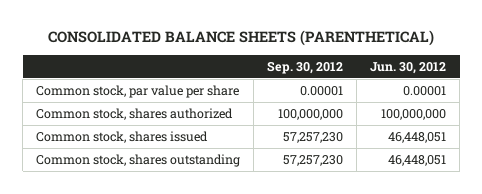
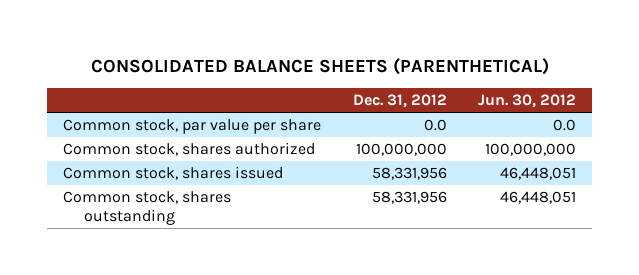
[267,60,344,74] Sep. 30, 2012 -> none
none -> [352,94,447,109] Dec. 31, 2012
[403,85,447,96] 0.00001 -> [553,119,577,132] 0.0

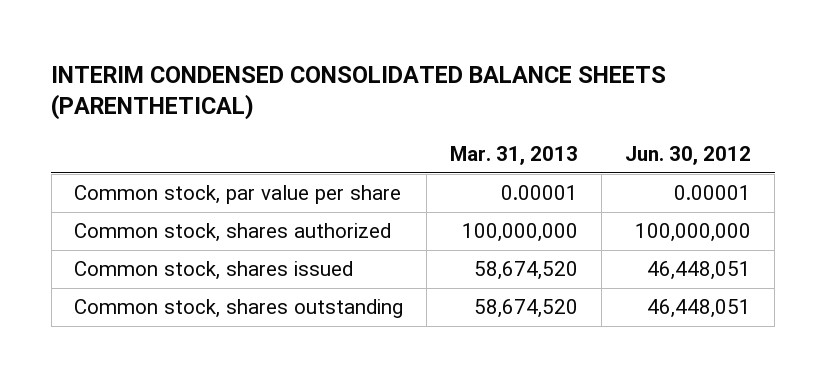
[90,58,549,76] CONSOLIDATED BALANCE SHEETS (PARENTHETICAL) -> [51,65,667,121] INTERIM CONDENSED CONSOLIDATED BALANCE SHEETS (PARENTHETICAL)
[352,94,447,109] Dec. 31, 2012 -> none
none -> [450,145,579,165] Mar. 31, 2013
[553,119,577,132] 0.0 -> [674,185,752,201] 0.00001

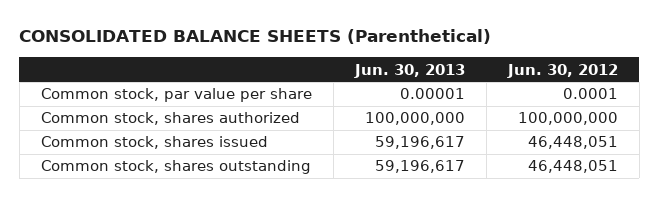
[51,65,667,121] INTERIM CONDENSED CONSOLIDATED BALANCE SHEETS (PARENTHETICAL) -> [19,29,492,45] CONSOLIDATED BALANCE SHEETS (Parenthetical)
[450,145,579,165] Mar. 31, 2013 -> none
none -> [353,63,465,78] Jun. 30, 2013
[674,185,752,201] 0.00001 -> [562,88,618,100] 0.0001

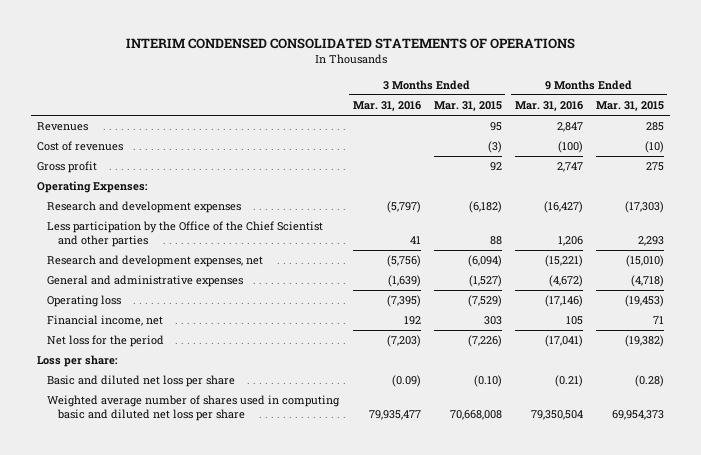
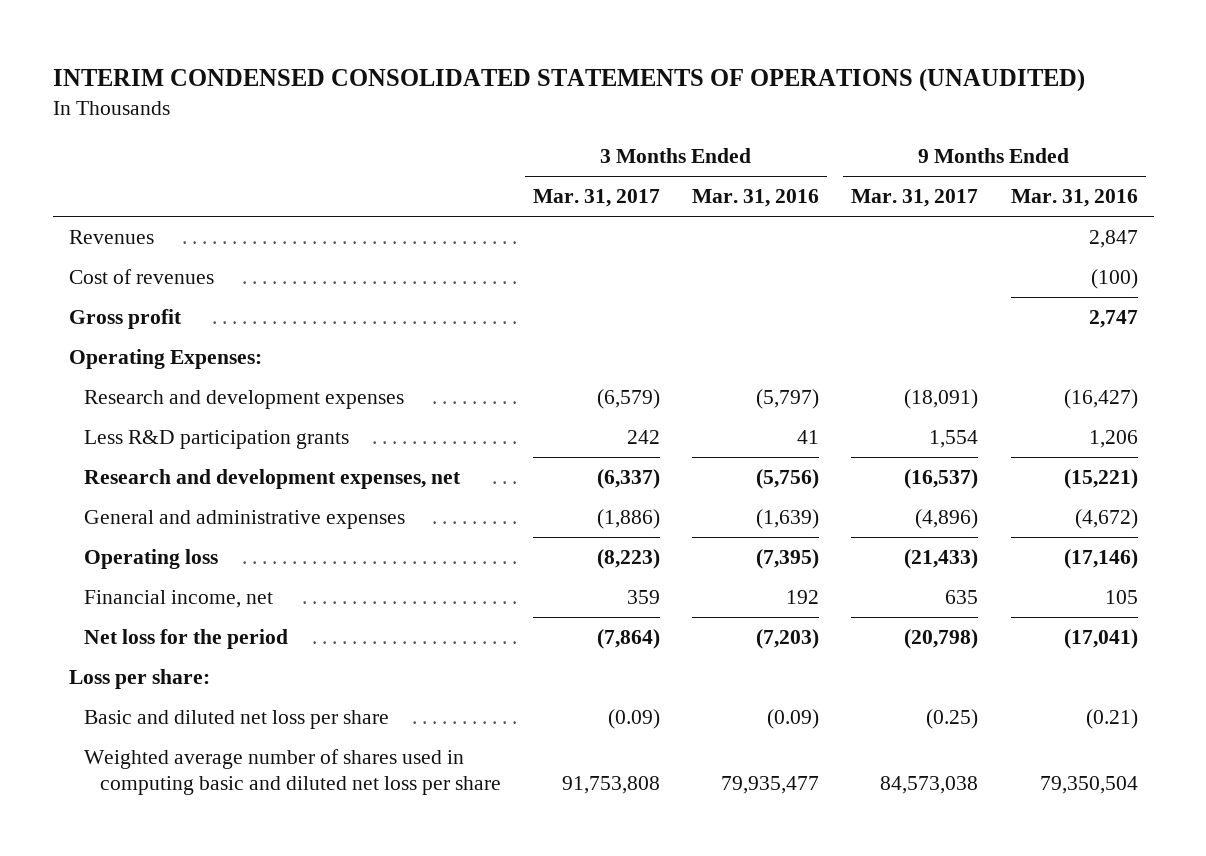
[125,38,575,50] INTERIM CONDENSED CONSOLIDATED STATEMENTS OF OPERATIONS -> [52,68,1085,92] INTERIM CONDENSED CONSOLIDATED STATEMENTS OF OPERATIONS (UNAUDITED)
[433,100,502,111] Mar. 31, 2015 -> none
[595,100,664,111] Mar. 31, 2015 -> none
none -> [532,189,660,208] Mar. 31, 2017
none -> [851,189,979,208] Mar. 31, 2017
[47,221,324,248] Less participation by the Office of the Chief Scientist and other parties -> [84,430,350,450] Less R&D participation grants

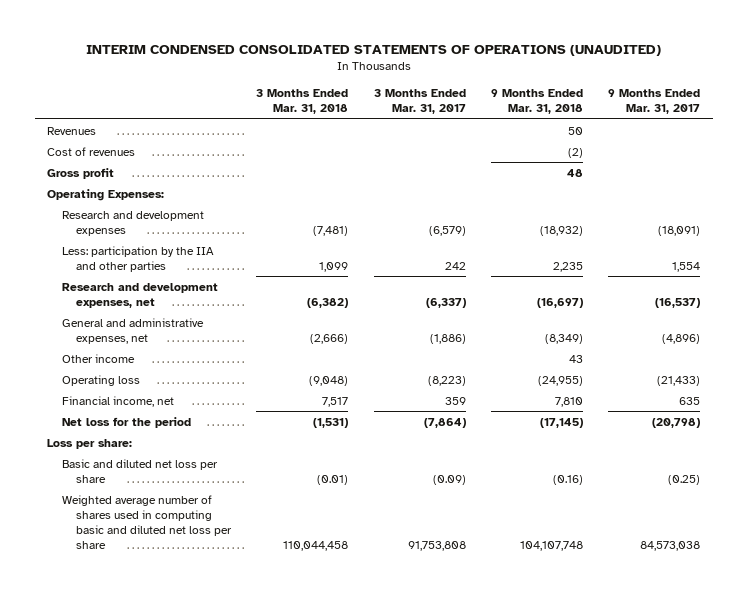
[692,189,820,208] Mar. 31, 2016 -> none
[1010,189,1138,208] Mar. 31, 2016 -> none
none -> [256,89,349,115] 3 Months Ended Mar. 31, 2018
none -> [490,89,583,115] 9 Months Ended Mar. 31, 2018
[84,430,350,450] Less R&D participation grants -> [61,245,214,272] Less: participation by the IIA and other parties
[84,510,406,530] General and administrative expenses -> [61,317,204,344] General and administrative expenses, net
none -> [61,353,135,363] Other income

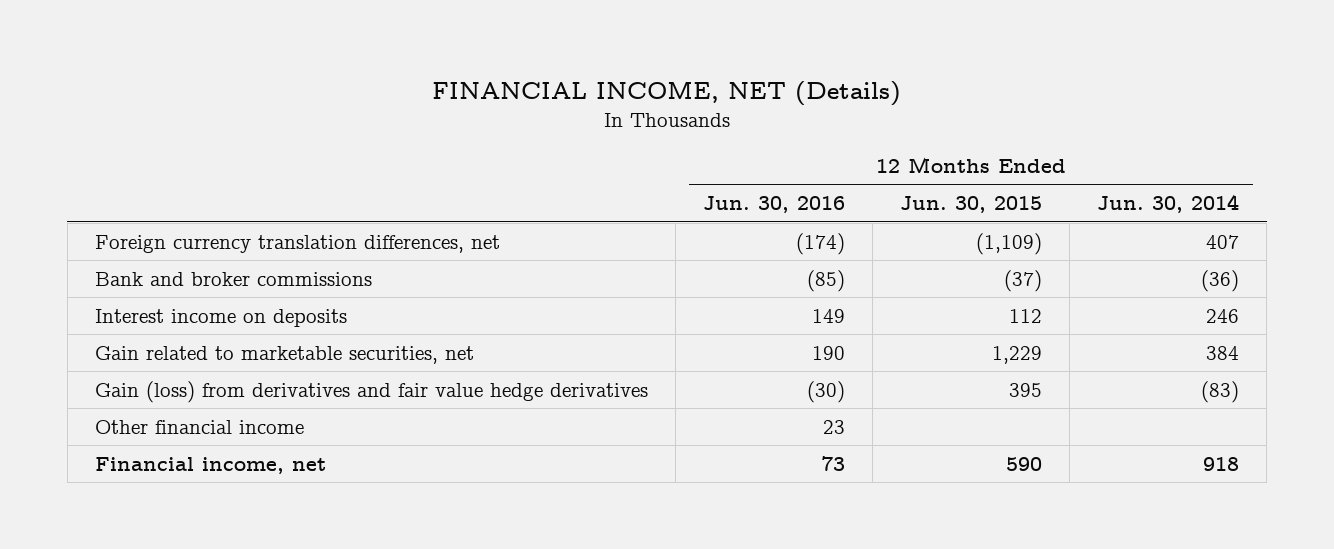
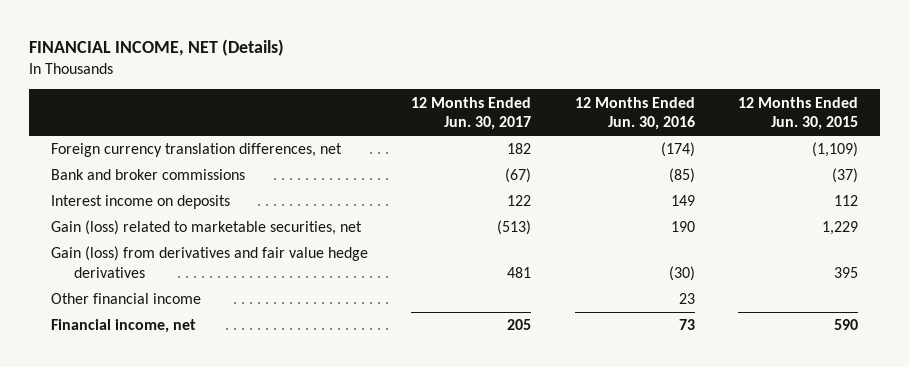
[1097,194,1240,214] Jun. 30, 2014 -> none
none -> [411,96,532,131] 12 Months Ended Jun. 30, 2017
[94,345,474,364] Gain related to marketable securities, net -> [50,220,362,236] Gain (loss) related to marketable securities, net

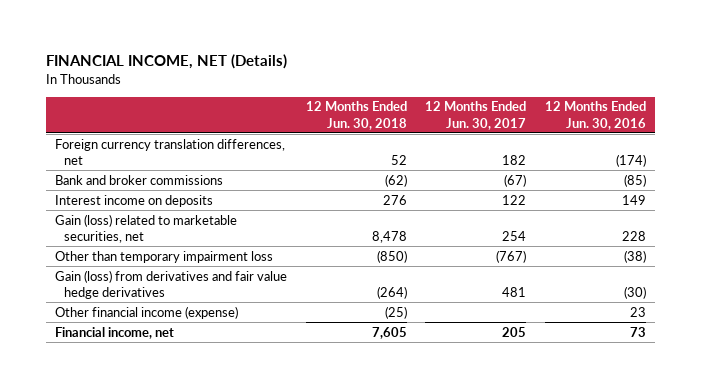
[738,96,859,131] 12 Months Ended Jun. 30, 2015 -> none
none -> [305,101,407,130] 12 Months Ended Jun. 30, 2018
[497,220,532,236] (513) -> [502,230,527,241] 254
[670,221,695,233] 190 -> [621,230,646,241] 228
none -> [54,250,273,263] Other than temporary impairment loss
[50,293,201,305] Other financial income -> [54,305,238,319] Other financial income (expense)

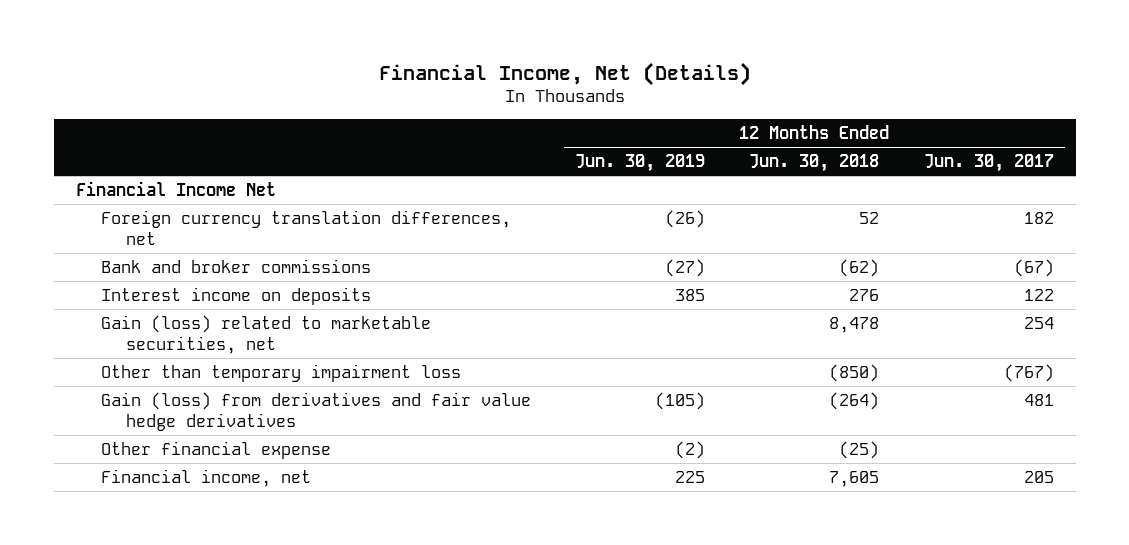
[45,53,287,69] FINANCIAL INCOME, NET (Details) -> [378,61,751,86] Financial Income, Net (Details)
[544,101,646,130] 12 Months Ended Jun. 30, 2016 -> none
none -> [574,154,705,173] Jun. 30, 2019
none -> [75,180,276,196] Financial Income Net
[54,305,238,319] Other financial income (expense) -> [100,440,331,459] Other financial expense

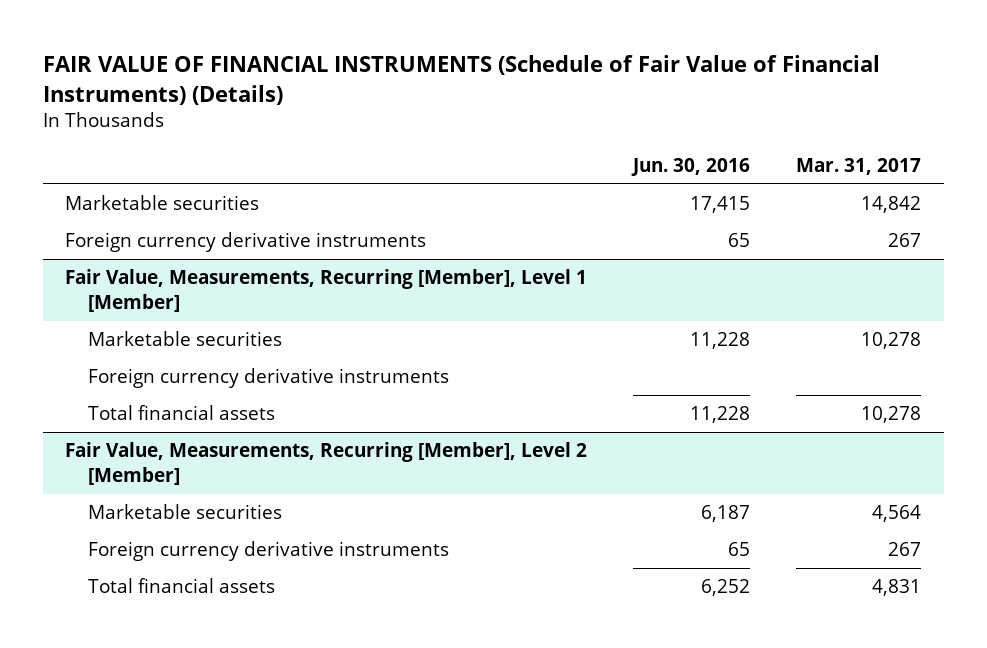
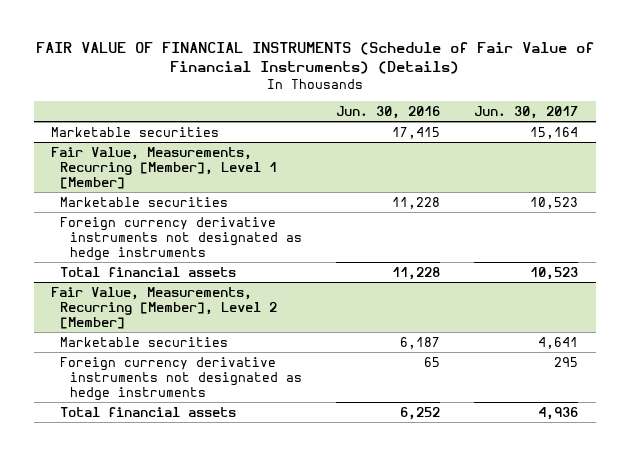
[796,157,922,175] Mar. 31, 2017 -> none
none -> [474,106,579,120] Jun. 30, 2017
[65,232,427,253] Foreign currency derivative instruments -> none
[88,368,450,389] Foreign currency derivative instruments -> [60,216,302,261] Foreign currency derivative instruments not designated as hedge instruments
[88,541,450,562] Foreign currency derivative instruments -> [60,356,302,401] Foreign currency derivative instruments not designated as hedge instruments

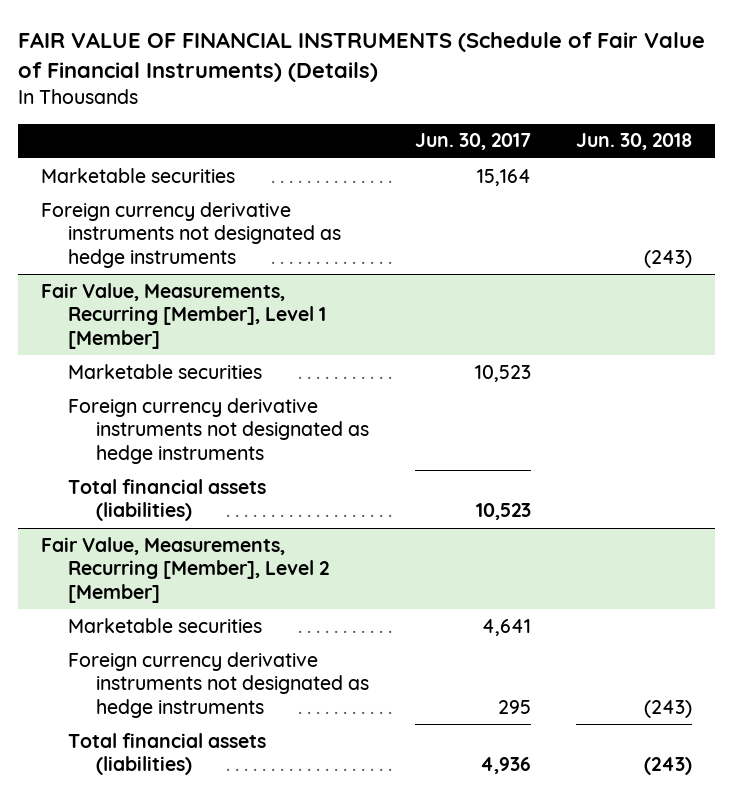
[335,106,440,120] Jun. 30, 2016 -> none
none -> [576,133,693,151] Jun. 30, 2018
none -> [40,201,342,268] Foreign currency derivative instruments not designated as hedge instruments
[60,266,237,277] Total financial assets -> [68,478,267,522] Total financial assets (liabilities)
[60,406,237,417] Total financial assets -> [68,732,267,776] Total financial assets (liabilities)

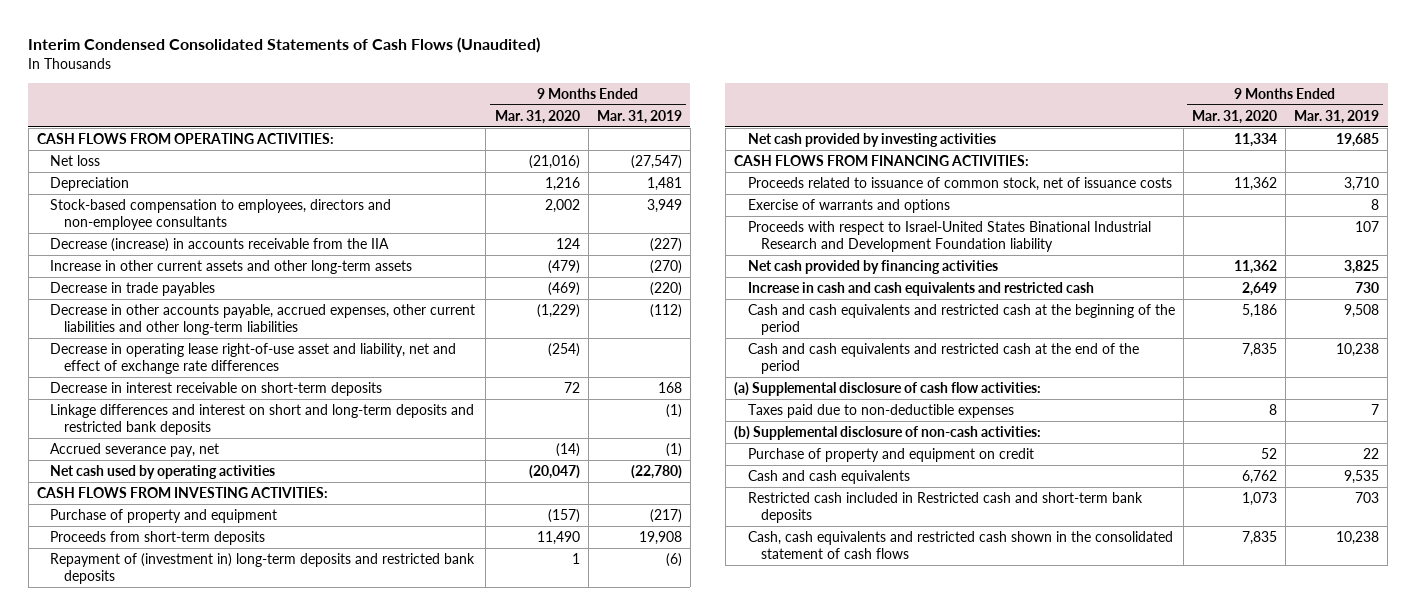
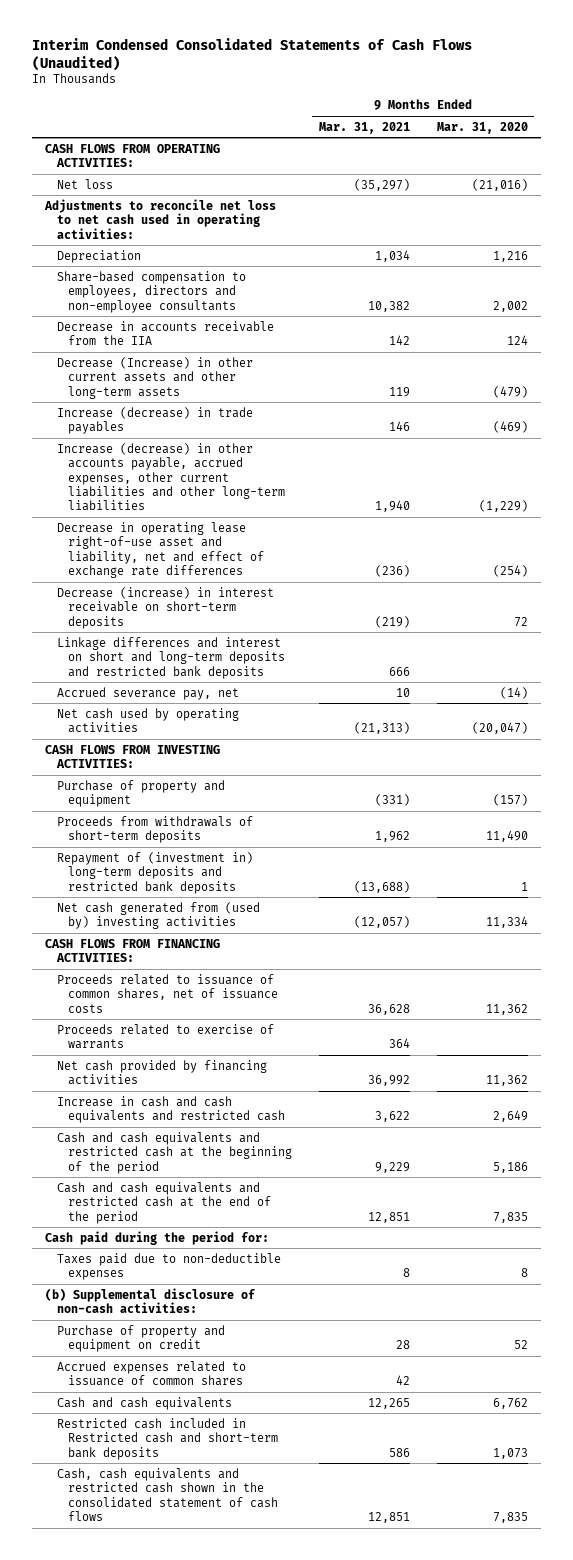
[596,109,682,124] Mar. 31, 2019 -> none
none -> [318,121,410,134] Mar. 31, 2021
none -> [44,198,277,239] Adjustments to reconcile net loss to net cash used in operating activities:
[50,199,392,231] Stock-based compensation to employees, directors and non-employee consultants -> [56,270,246,313] Share-based compensation to employees, directors and non-employee consultants
[50,238,390,253] Decrease (increase) in accounts receivable from the IIA -> [56,320,274,346] Decrease in accounts receivable from the IIA
[50,260,413,275] Increase in other current assets and other long-term assets -> [56,356,253,399] Decrease (Increase) in other current assets and other long-term assets
[50,282,216,297] Decrease in trade payables -> [56,406,253,435] Increase (decrease) in trade payables
[50,304,476,336] Decrease in other accounts payable, accrued expenses, other current liabilities and other long-term liabilities -> [56,442,286,512] Increase (decrease) in other accounts payable, accrued expenses, other current liabilities and other long-term liabilities
[50,382,383,397] Decrease in interest receivable on short-term deposits -> [56,586,274,629] Decrease (increase) in interest receivable on short-term deposits
[50,531,266,546] Proceeds from short-term deposits -> [56,815,253,844] Proceeds from withdrawals of short-term deposits
[747,133,996,148] Net cash provided by investing activities -> [56,901,260,930] Net cash generated from (used by) investing activities
[747,199,950,214] Exercise of warrants and options -> none
[747,221,1151,253] Proceeds with respect to Israel-United States Binational Industrial Research and Development Foundation liability -> none
[747,177,1172,192] Proceeds related to issuance of common stock, net of issuance costs -> [56,973,279,1013] Proceeds related to issuance of common shares, net of issuance costs
none -> [56,1023,274,1050] Proceeds related to exercise of warrants
[733,382,1041,397] (a) Supplemental disclosure of cash flow activities: -> none
none -> [45,1230,270,1245] Cash paid during the period for:
none -> [56,1360,246,1387] Accrued expenses related to issuance of common shares

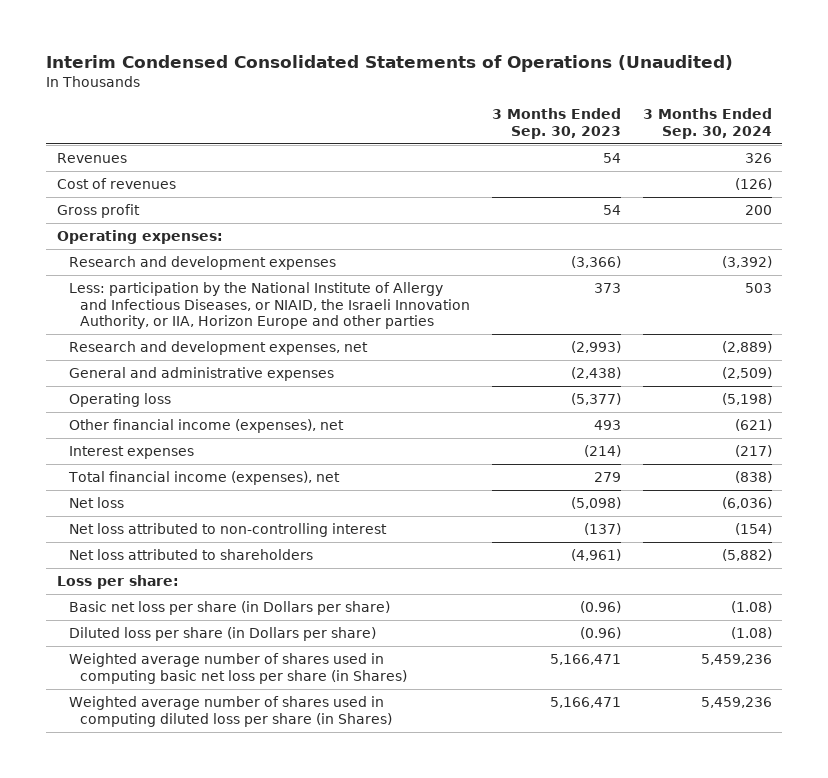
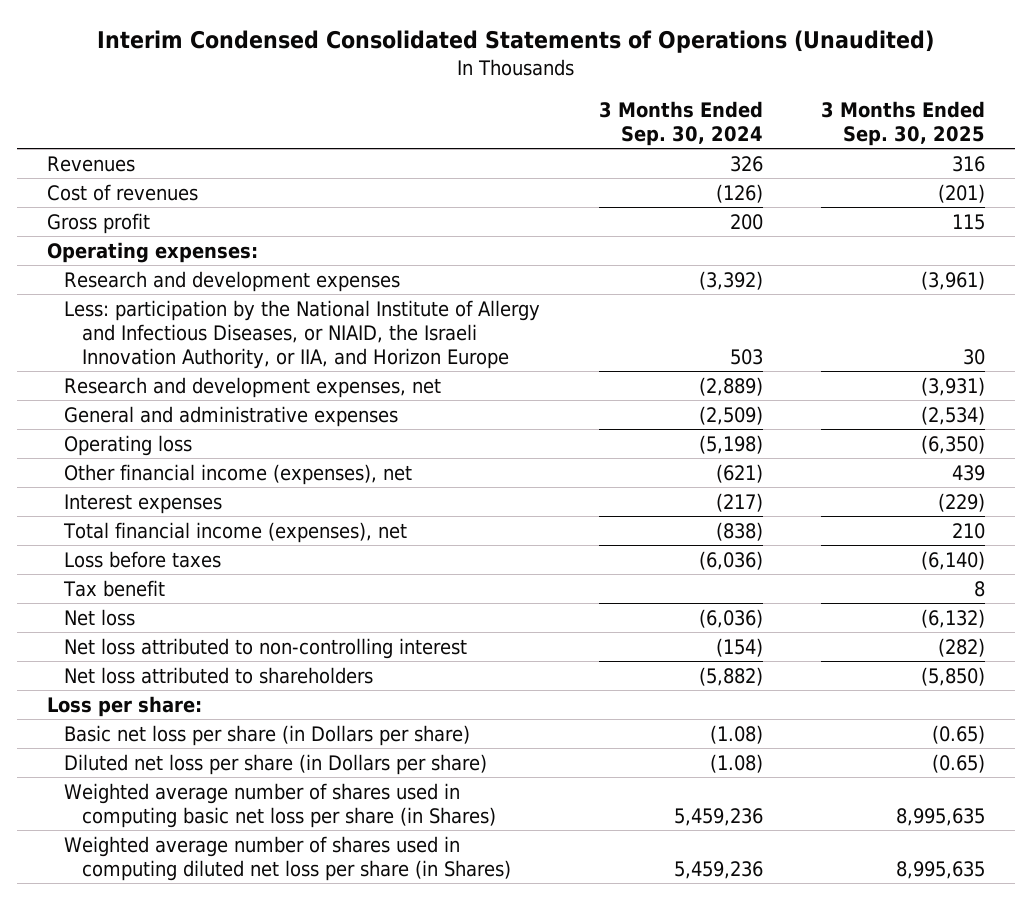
[491,108,621,139] 3 Months Ended Sep. 30, 2023 -> none
none -> [821,101,986,147] 3 Months Ended Sep. 30, 2025
[68,282,471,329] Less: participation by the National Institute of Allergy and Infectious Diseases, or NIAID, the Israeli Innovation Authority, or IIA, Horizon Europe and other parties -> [64,299,541,369] Less: participation by the National Institute of Allergy and Infectious Diseases, or NIAID, the Israeli Innovation Authority, or IIA, and Horizon Europe
none -> [64,550,222,568] Loss before taxes
none -> [63,579,166,597] Tax benefit
[68,627,376,642] Diluted loss per share (in Dollars per share) -> [64,753,488,775] Diluted net loss per share (in Dollars per share)
[68,696,393,727] Weighted average number of shares used in computing diluted loss per share (in Shares) -> [64,835,511,881] Weighted average number of shares used in computing diluted net loss per share (in Shares)

